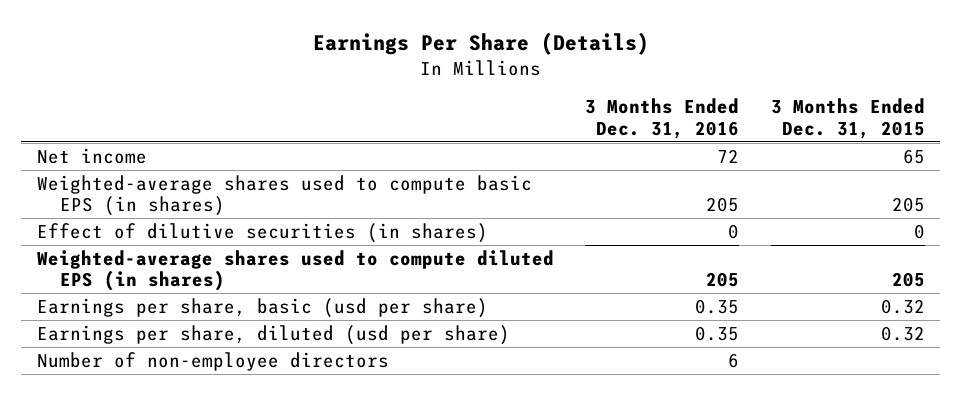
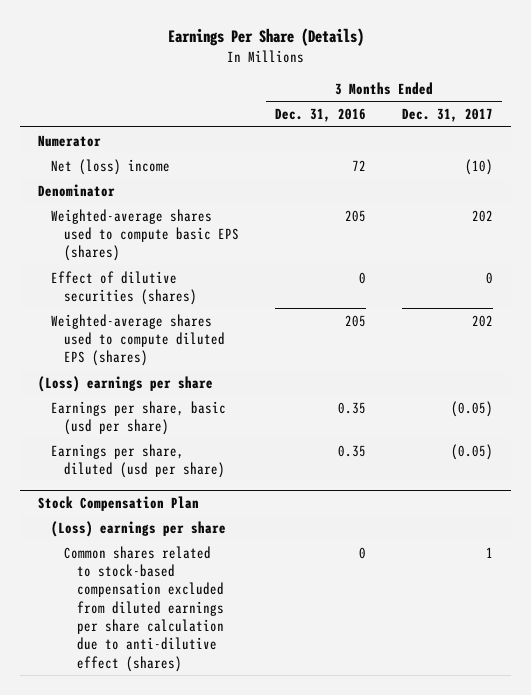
[770,97,925,139] 3 Months Ended Dec. 31, 2015 -> none
none -> [402,108,494,123] Dec. 31, 2017
none -> [37,134,101,147] Numerator
[37,147,148,164] Net income -> [50,158,170,175] Net (loss) income
none -> [37,183,115,197] Denominator
[37,174,533,217] Weighted-average shares used to compute basic EPS (in shares) -> [50,208,239,262] Weighted-average shares used to compute basic EPS (shares)
[37,222,489,243] Effect of dilutive securities (in shares) -> [50,270,197,305] Effect of dilutive securities (shares)
[37,249,555,292] Weighted-average shares used to compute diluted EPS (in shares) -> [50,313,225,367] Weighted-average shares used to compute diluted EPS (shares)
none -> [37,375,213,392] (Loss) earnings per share
[37,351,390,371] Number of non-employee directors -> none
none -> [37,495,199,511] Stock Compensation Plan
none -> [50,520,226,537] (Loss) earnings per share
none -> [63,545,224,672] Common shares related to stock-based compensation excluded from diluted earnings per share calculation due to anti-dilutive effect (shares)

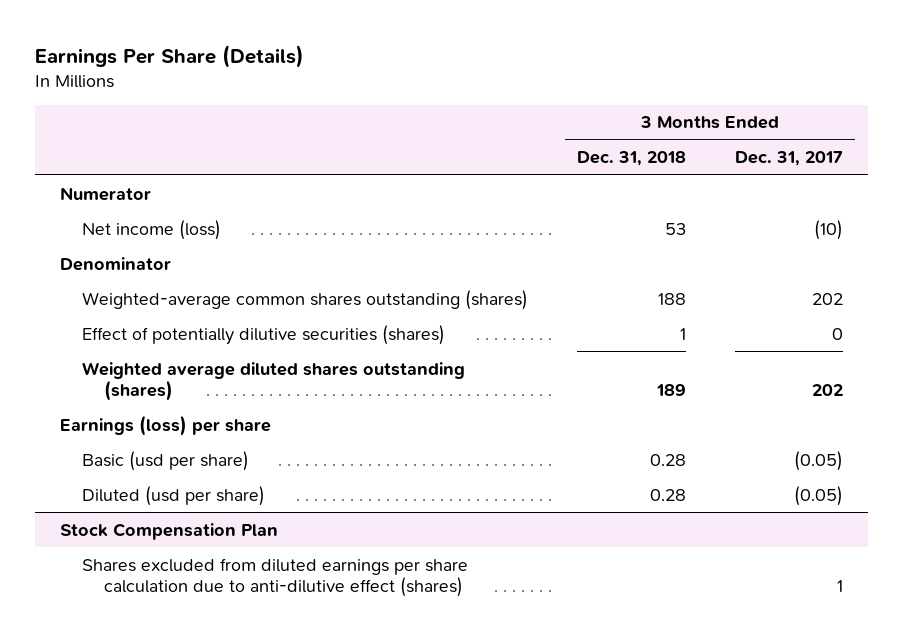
[275,108,367,123] Dec. 31, 2016 -> none
none -> [576,151,686,167] Dec. 31, 2018
[50,158,170,175] Net (loss) income -> [81,219,221,240] Net income (loss)
[50,208,239,262] Weighted-average shares used to compute basic EPS (shares) -> [81,289,528,310] Weighted-average common shares outstanding (shares)
[50,270,197,305] Effect of dilutive securities (shares) -> [81,324,445,345] Effect of potentially dilutive securities (shares)
[50,313,225,367] Weighted-average shares used to compute diluted EPS (shares) -> [81,361,465,401] Weighted average diluted shares outstanding (shares)
[37,375,213,392] (Loss) earnings per share -> [59,414,271,436] Earnings (loss) per share
[50,400,226,435] Earnings per share, basic (usd per share) -> [81,450,249,471] Basic (usd per share)
[50,443,225,478] Earnings per share, diluted (usd per share) -> [81,485,265,506] Diluted (usd per share)
[50,520,226,537] (Loss) earnings per share -> none
[63,545,224,672] Common shares related to stock-based compensation excluded from diluted earnings per share calculation due to anti-dilutive effect (shares) -> [81,557,468,597] Shares excluded from diluted earnings per share calculation due to anti-dilutive effect (shares)

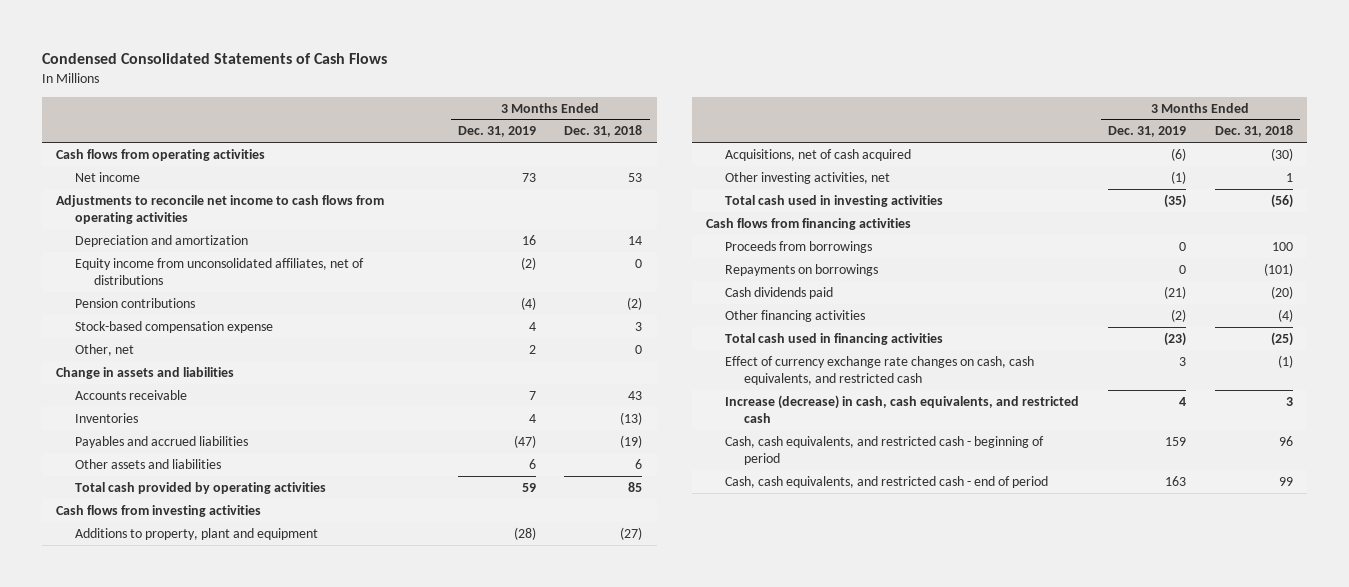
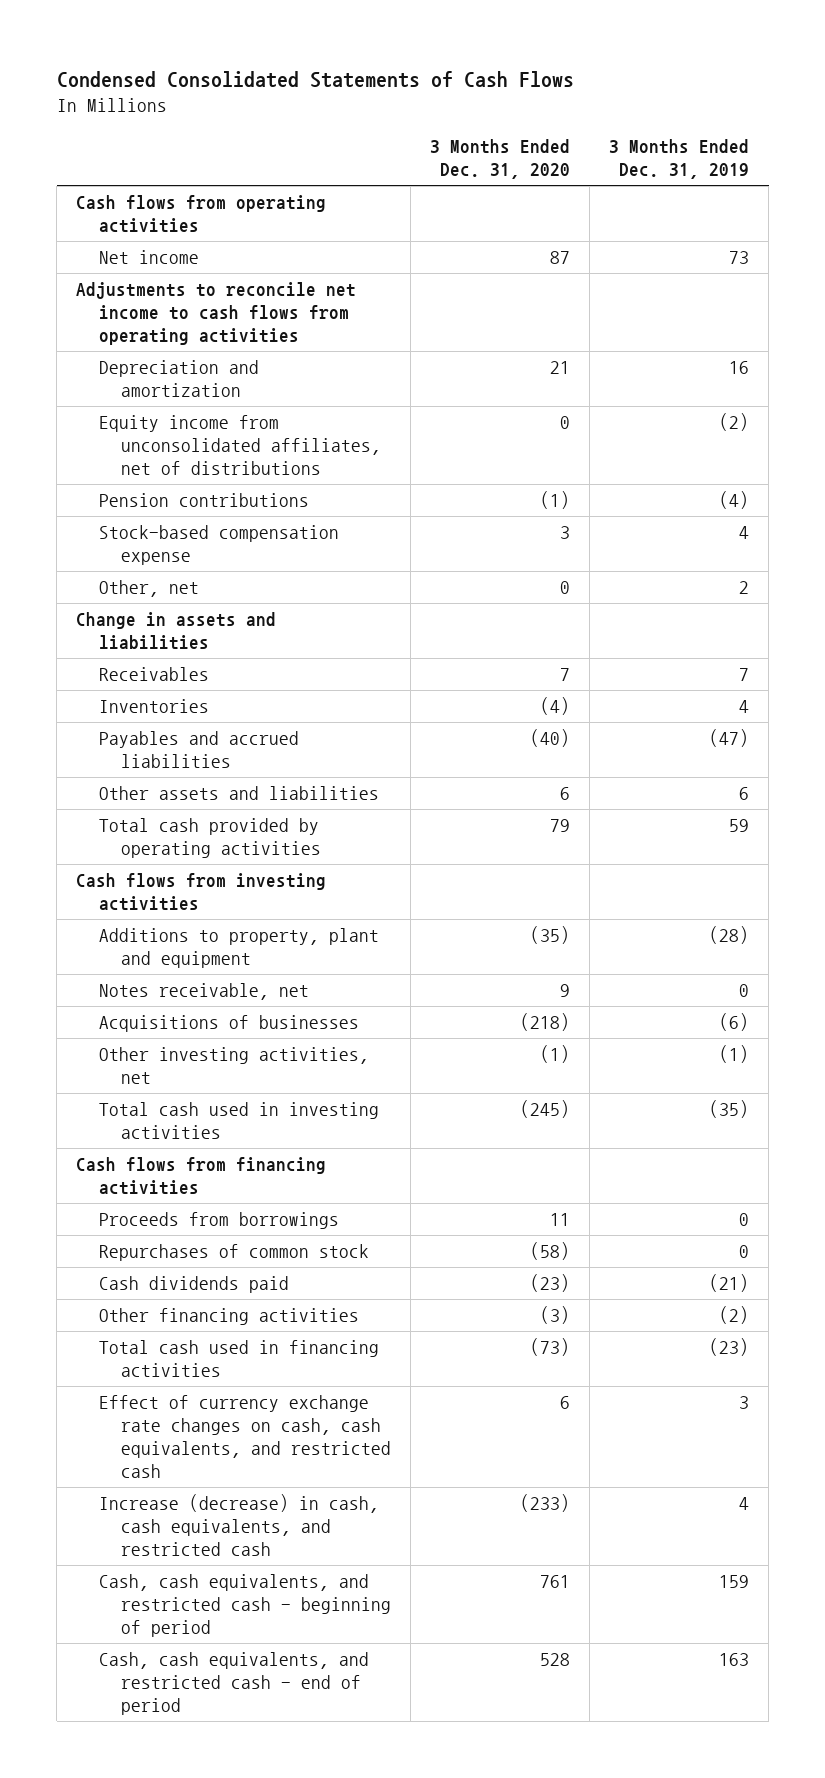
[564,125,643,138] Dec. 31, 2018 -> none
none -> [430,139,571,180] 3 Months Ended Dec. 31, 2020
[75,389,188,400] Accounts receivable -> none
none -> [98,667,209,682] Receivables
none -> [98,983,309,1001] Notes receivable, net
[725,148,912,161] Acquisitions, net of cash acquired -> [98,1015,359,1033] Acquisitions of businesses
[725,263,879,276] Repayments on borrowings -> none
none -> [98,1244,369,1262] Repurchases of common stock

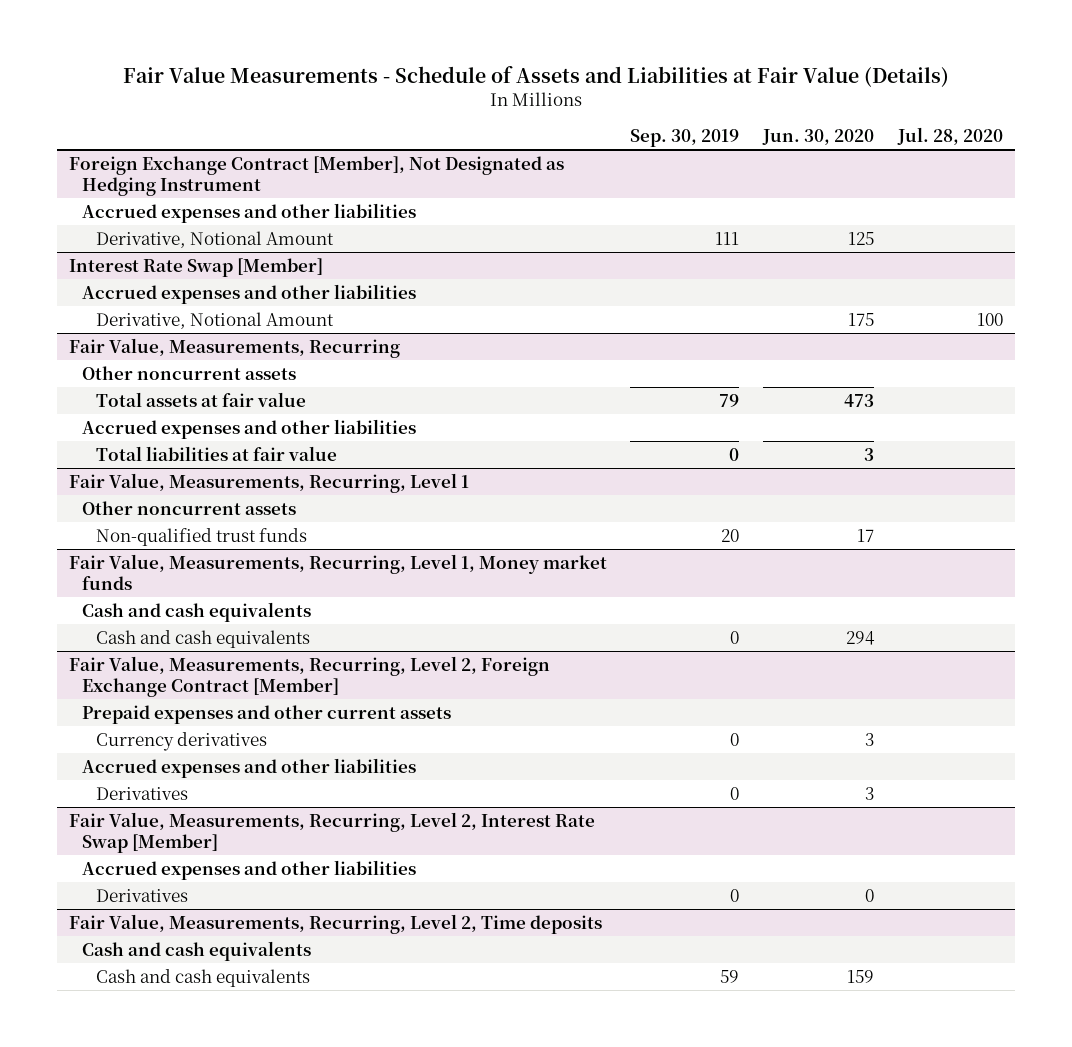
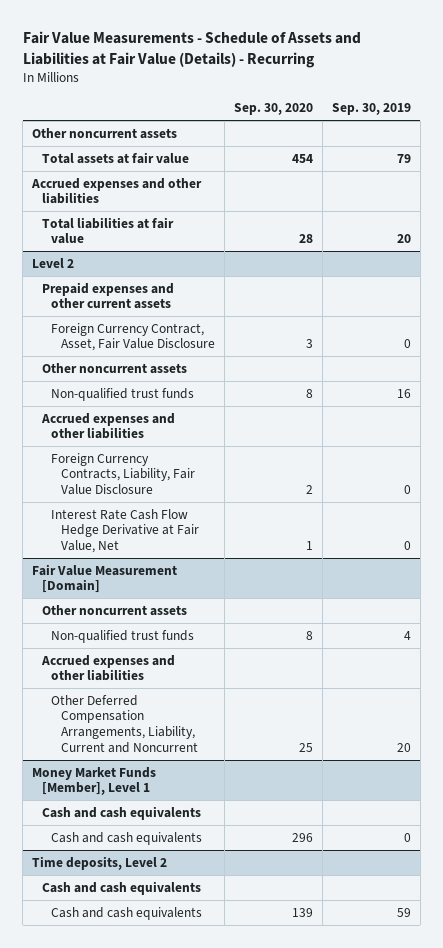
[122,65,949,87] Fair Value Measurements - Schedule of Assets and Liabilities at Fair Value (Details) -> [22,31,361,69] Fair Value Measurements - Schedule of Assets and Liabilities at Fair Value (Details) - Recurring
[762,129,875,146] Jun. 30, 2020 -> none
[897,127,1004,146] Jul. 28, 2020 -> none
none -> [233,103,313,116] Sep. 30, 2020
[68,155,564,197] Foreign Exchange Contract [Member], Not Designated as Hedging Instrument -> none
[82,202,417,223] Accrued expenses and other liabilities -> none
[96,230,335,248] Derivative, Notional Amount -> none
[68,257,323,277] Interest Rate Swap [Member] -> none
[82,283,417,304] Accrued expenses and other liabilities -> none
[96,311,335,329] Derivative, Notional Amount -> none
[68,337,400,358] Fair Value, Measurements, Recurring -> none
[68,472,469,493] Fair Value, Measurements, Recurring, Level 1 -> none
[82,500,297,515] Other noncurrent assets -> none
[96,527,308,546] Non-qualified trust funds -> none
[68,553,607,591] Fair Value, Measurements, Recurring, Level 1, Money market funds -> none
[82,601,312,622] Cash and cash equivalents -> none
[96,629,311,648] Cash and cash equivalents -> none
[68,655,550,698] Fair Value, Measurements, Recurring, Level 2, Foreign Exchange Contract [Member] -> none
[729,447,740,461] 0 -> [396,234,411,244] 20
none -> [32,257,75,268] Level 2
[96,731,268,751] Currency derivatives -> [51,322,215,352] Foreign Currency Contract, Asset, Fair Value Disclosure
none -> [41,362,187,374] Other noncurrent assets
none -> [51,387,195,401] Non-qualified trust funds
[68,811,595,854] Fair Value, Measurements, Recurring, Level 2, Interest Rate Swap [Member] -> none
[96,786,189,800] Derivatives -> [51,452,195,496] Foreign Currency Contracts, Liability, Fair Value Disclosure
none -> [51,508,199,554] Interest Rate Cash Flow Hedge Derivative at Fair Value, Net
none -> [32,563,178,594] Fair Value Measurement [Domain]
none -> [41,604,187,616] Other noncurrent assets
none -> [51,629,195,643] Non-qualified trust funds
[96,888,189,902] Derivatives -> none
[68,913,602,934] Fair Value, Measurements, Recurring, Level 2, Time deposits -> none
none -> [51,694,198,753] Other Deferred Compensation Arrangements, Liability, Current and Noncurrent
none -> [32,766,157,796] Money Market Funds [Member], Level 1
none -> [51,831,203,845] Cash and cash equivalents
none -> [32,855,168,870] Time deposits, Level 2
none -> [41,880,201,895] Cash and cash equivalents

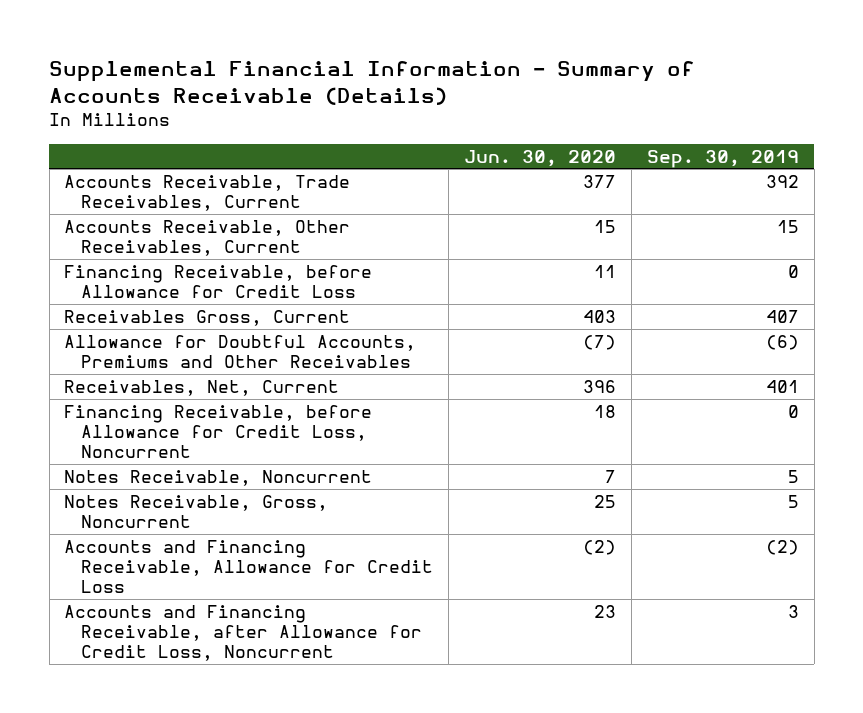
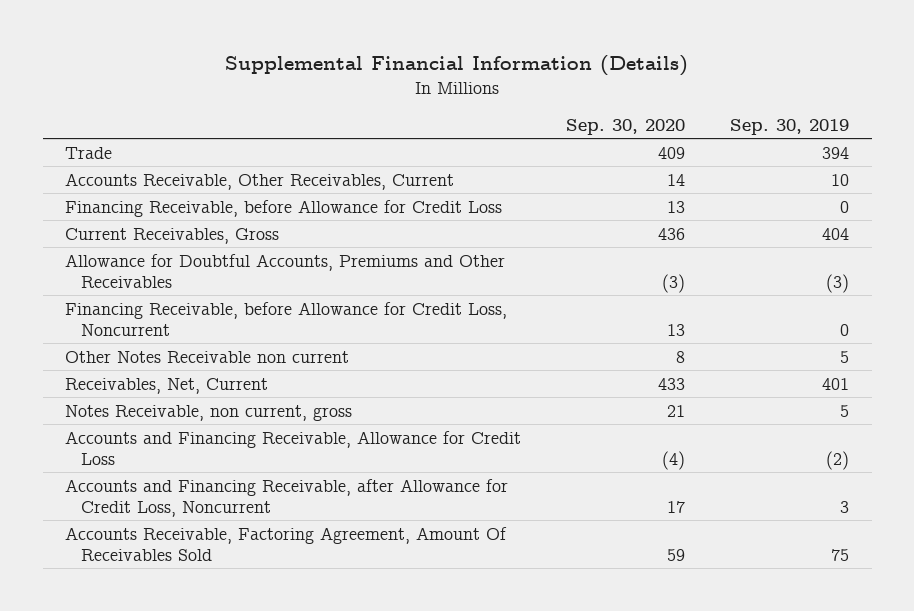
[49,61,696,105] Supplemental Financial Information - Summary of Accounts Receivable (Details) -> [225,54,689,76] Supplemental Financial Information (Details)
[463,149,616,167] Jun. 30, 2020 -> none
none -> [566,118,686,135] Sep. 30, 2020
[64,174,351,211] Accounts Receivable, Trade Receivables, Current -> [65,146,113,159] Trade
[765,174,799,188] 392 -> [822,146,850,159] 394
[776,219,799,233] 15 -> [831,173,850,186] 10
[64,309,351,326] Receivables Gross, Current -> [65,227,280,244] Current Receivables, Gross
[765,309,799,323] 407 -> [822,227,850,240] 404
[765,334,799,350] (6) -> [826,273,850,293] (3)
[64,469,373,486] Notes Receivable, Noncurrent -> [65,350,350,363] Other Notes Receivable non current
[64,379,340,396] Receivables, Net, Current -> [65,377,269,394] Receivables, Net, Current
[64,494,329,528] Notes Receivable, Gross, Noncurrent -> [65,404,353,421] Notes Receivable, non current, gross
none -> [65,526,508,561] Accounts Receivable, Factoring Agreement, Amount Of Receivables Sold

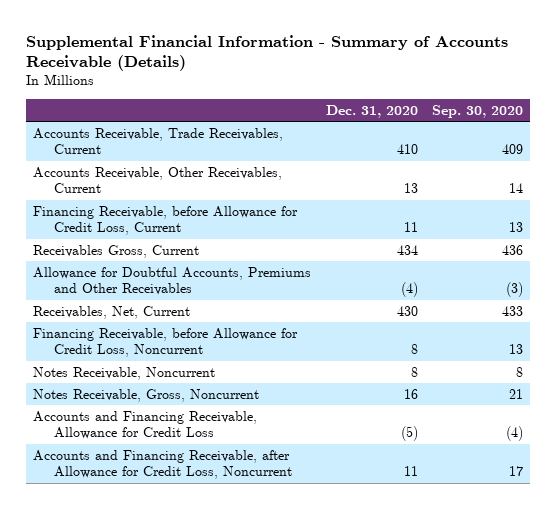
[225,54,689,76] Supplemental Financial Information (Details) -> [26,34,509,72] Supplemental Financial Information - Summary of Accounts Receivable (Details)
[730,118,850,135] Sep. 30, 2019 -> none
none -> [325,104,418,118] Dec. 31, 2020
[65,146,113,159] Trade -> none
none -> [33,127,284,155] Accounts Receivable, Trade Receivables, Current
[65,199,503,217] Financing Receivable, before Allowance for Credit Loss -> [33,205,299,236] Financing Receivable, before Allowance for Credit Loss, Current
[65,227,280,244] Current Receivables, Gross -> [33,244,200,258] Receivables Gross, Current
[65,350,350,363] Other Notes Receivable non current -> none
[65,301,508,336] Financing Receivable, before Allowance for Credit Loss, Noncurrent -> [33,327,299,358] Financing Receivable, before Allowance for Credit Loss, Noncurrent
none -> [33,366,216,380] Notes Receivable, Noncurrent
[65,404,353,421] Notes Receivable, non current, gross -> [33,388,260,402] Notes Receivable, Gross, Noncurrent
[65,526,508,561] Accounts Receivable, Factoring Agreement, Amount Of Receivables Sold -> none

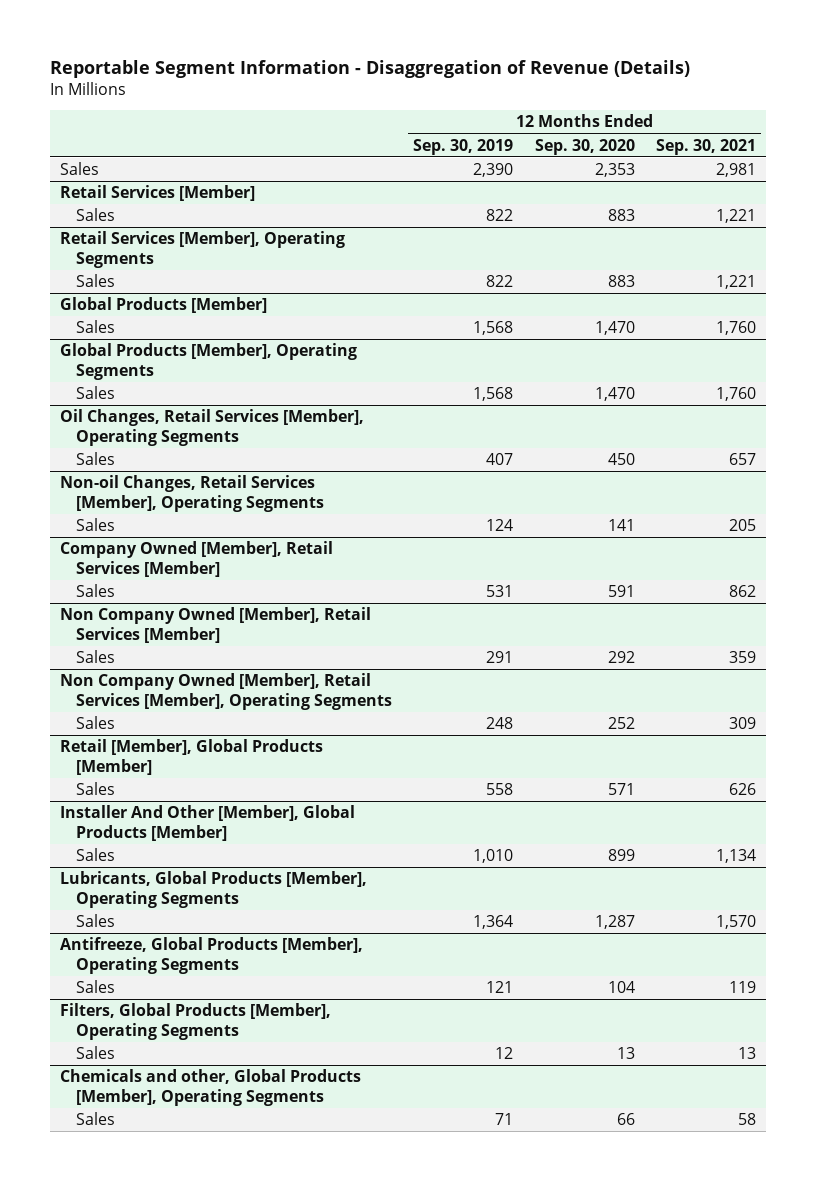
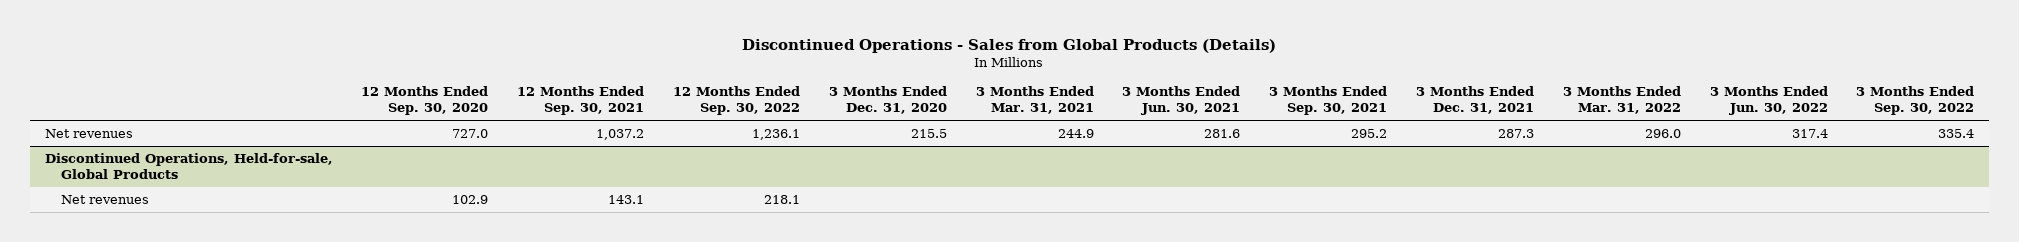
[49,59,690,78] Reportable Segment Information - Disaggregation of Revenue (Details) -> [742,38,1277,53] Discontinued Operations - Sales from Global Products (Details)
[413,138,514,155] Sep. 30, 2019 -> none
none -> [672,86,800,116] 12 Months Ended Sep. 30, 2022
none -> [828,86,947,115] 3 Months Ended Dec. 31, 2020
none -> [975,86,1094,115] 3 Months Ended Mar. 31, 2021
none -> [1122,86,1241,116] 3 Months Ended Jun. 30, 2021
none -> [1269,86,1388,116] 3 Months Ended Sep. 30, 2021
none -> [1415,86,1534,115] 3 Months Ended Dec. 31, 2021
none -> [1562,86,1681,115] 3 Months Ended Mar. 31, 2022
none -> [1709,86,1828,116] 3 Months Ended Jun. 30, 2022
none -> [1856,86,1975,116] 3 Months Ended Sep. 30, 2022
[60,162,100,176] Sales -> none
[60,185,256,202] Retail Services [Member] -> none
[76,208,116,222] Sales -> none
[60,231,346,268] Retail Services [Member], Operating Segments -> none
[76,274,116,288] Sales -> none
[60,297,268,314] Global Products [Member] -> none
[76,320,116,334] Sales -> none
[60,343,358,380] Global Products [Member], Operating Segments -> none
[76,386,116,400] Sales -> none
[60,409,365,446] Oil Changes, Retail Services [Member], Operating Segments -> none
[76,452,116,466] Sales -> none
[60,475,325,512] Non-oil Changes, Retail Services [Member], Operating Segments -> none
[76,518,116,532] Sales -> none
[60,541,334,577] Company Owned [Member], Retail Services [Member] -> none
[76,584,116,598] Sales -> none
[60,607,372,643] Non Company Owned [Member], Retail Services [Member] -> none
[76,650,116,664] Sales -> none
[60,673,393,710] Non Company Owned [Member], Retail Services [Member], Operating Segments -> none
[76,716,116,730] Sales -> none
[60,739,324,775] Retail [Member], Global Products [Member] -> none
[76,782,116,796] Sales -> none
[60,805,356,841] Installer And Other [Member], Global Products [Member] -> none
[76,848,116,862] Sales -> none
[60,871,368,908] Lubricants, Global Products [Member], Operating Segments -> none
[76,914,116,928] Sales -> none
[60,937,364,974] Antifreeze, Global Products [Member], Operating Segments -> none
[76,980,116,994] Sales -> none
[60,1003,332,1040] Filters, Global Products [Member], Operating Segments -> none
[76,1046,116,1060] Sales -> none
[60,1069,362,1106] Chemicals and other, Global Products [Member], Operating Segments -> none
[76,1112,116,1126] Sales -> none
none -> [44,129,133,139] Net revenues
none -> [44,153,333,180] Discontinued Operations, Held-for-sale, Global Products
none -> [60,195,149,205] Net revenues

